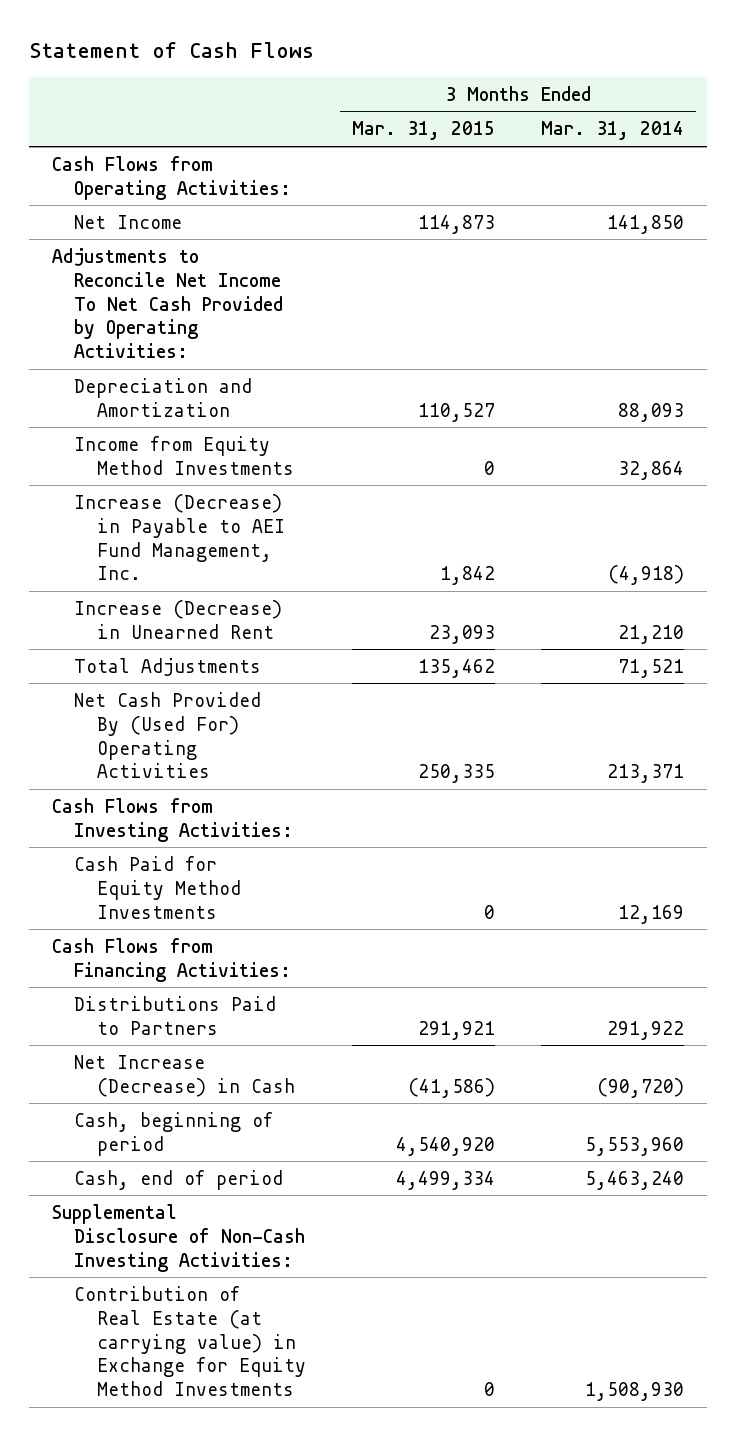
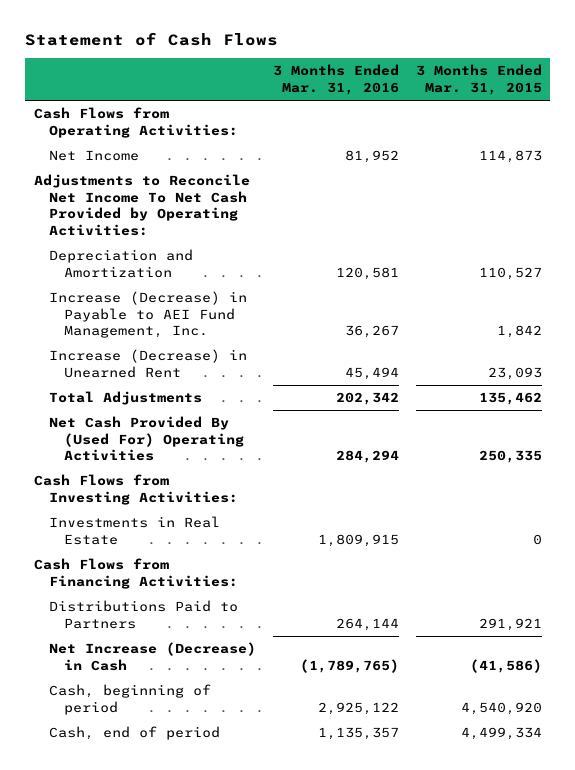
[541,121,685,141] Mar. 31, 2014 -> none
none -> [272,64,399,95] 3 Months Ended Mar. 31, 2016
[74,435,294,475] Income from Equity Method Investments -> none
[74,855,241,919] Cash Paid for Equity Method Investments -> none
none -> [48,516,220,545] Investments in Real Estate
[52,1203,306,1272] Supplemental Disclosure of Non-Cash Investing Activities: -> none
[74,1285,306,1397] Contribution of Real Estate (at carrying value) in Exchange for Equity Method Investments -> none

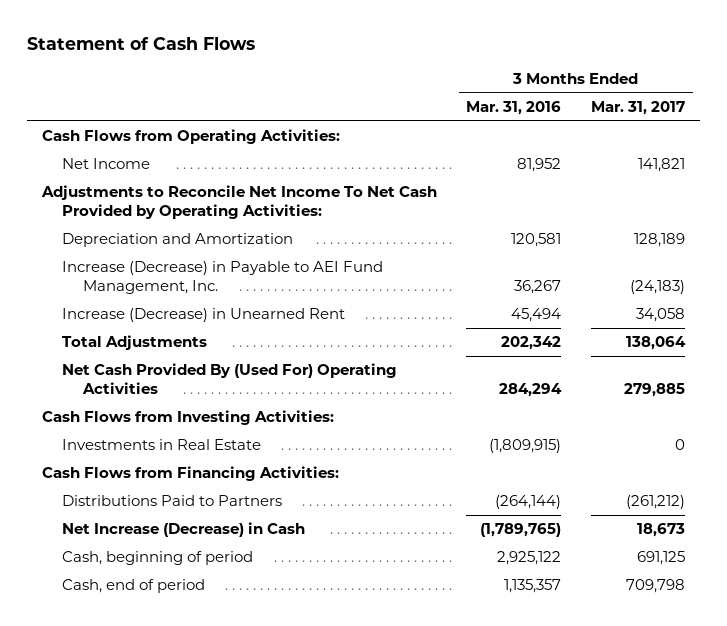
[415,64,542,95] 3 Months Ended Mar. 31, 2015 -> none
none -> [591,101,686,116] Mar. 31, 2017
[317,533,399,547] 1,809,915 -> [489,439,562,454] (1,809,915)
[335,617,399,631] 264,144 -> [495,495,562,510] (264,144)

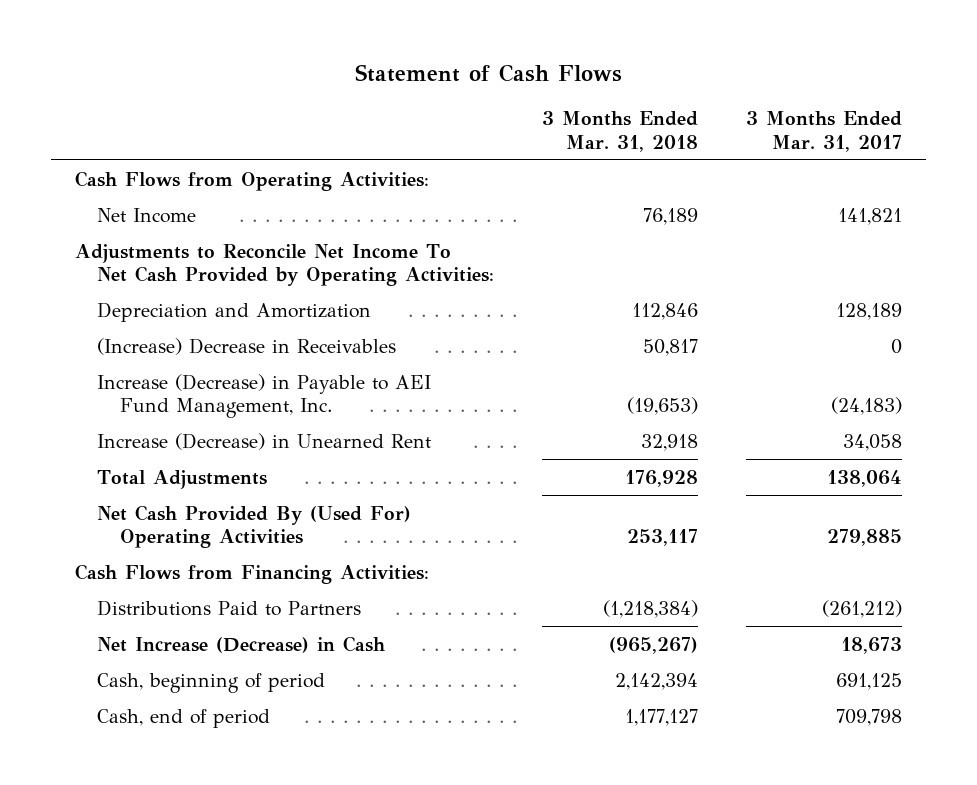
[466,101,562,116] Mar. 31, 2016 -> none
none -> [542,111,699,152] 3 Months Ended Mar. 31, 2018
none -> [97,337,397,355] (Increase) Decrease in Receivables
[41,410,334,426] Cash Flows from Investing Activities: -> none
[62,439,262,451] Investments in Real Estate -> none

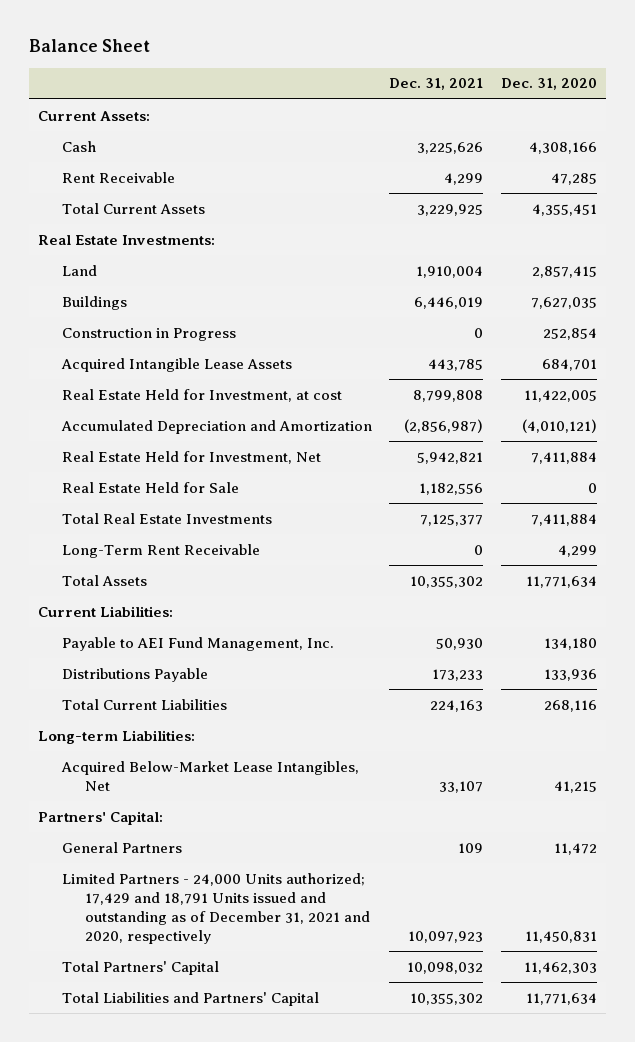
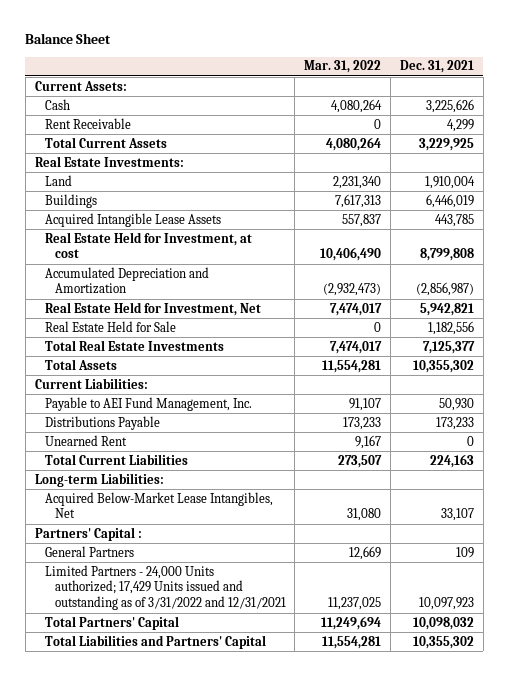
[500,78,597,91] Dec. 31, 2020 -> none
none -> [304,60,382,74] Mar. 31, 2022
[61,327,236,341] Construction in Progress -> none
[61,543,260,558] Long-Term Rent Receivable -> none
none -> [44,434,127,446] Unearned Rent
[37,810,163,825] Partners' Capital: -> [34,526,142,541] Partners' Capital :
[61,872,371,944] Limited Partners - 24,000 Units authorized; 17,429 and 18,791 Units issued and outstanding as of December 31, 2021 and 2020, respectively -> [44,564,286,611] Limited Partners - 24,000 Units authorized; 17,429 Units issued and outstanding as of 3/31/2022 and 12/31/2021

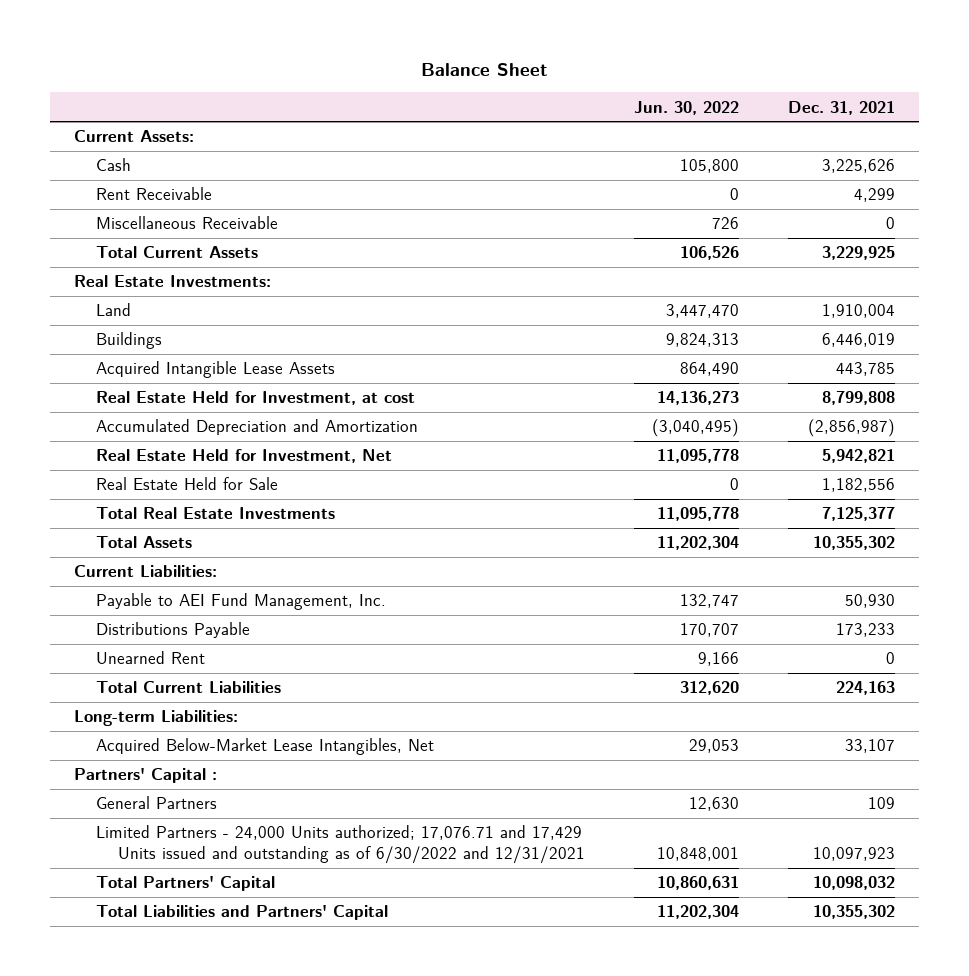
[304,60,382,74] Mar. 31, 2022 -> none
none -> [634,100,740,115] Jun. 30, 2022
none -> [96,216,279,230] Miscellaneous Receivable
[44,564,286,611] Limited Partners - 24,000 Units authorized; 17,429 Units issued and outstanding as of 3/31/2022 and 12/31/2021 -> [96,825,586,865] Limited Partners - 24,000 Units authorized; 17,076.71 and 17,429 Units issued and outstanding as of 6/30/2022 and 12/31/2021

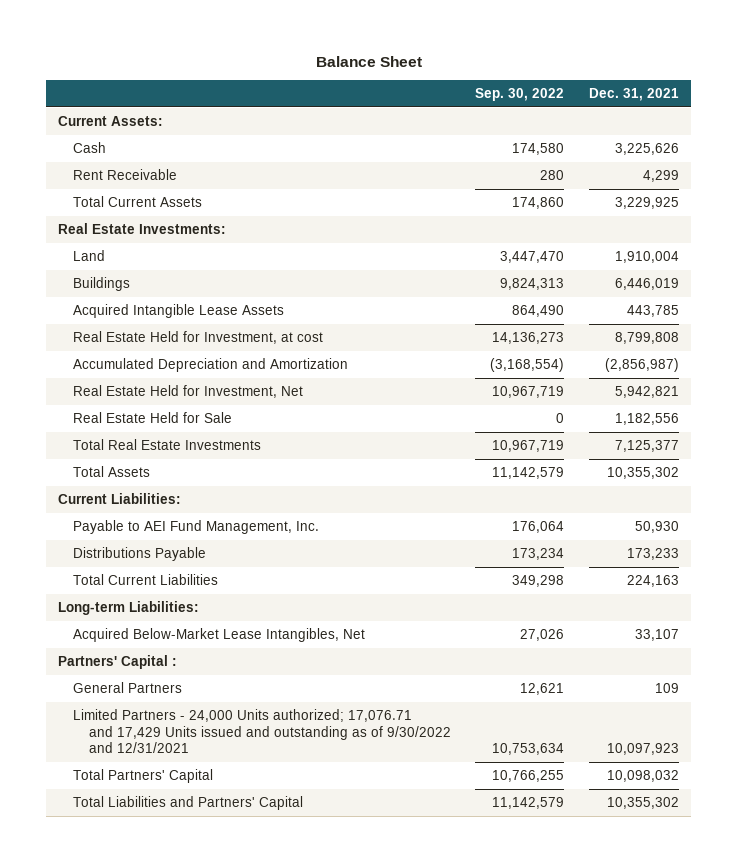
[634,100,740,115] Jun. 30, 2022 -> none
none -> [475,88,565,102] Sep. 30, 2022
[96,216,279,230] Miscellaneous Receivable -> none
[96,651,206,665] Unearned Rent -> none
[96,825,586,865] Limited Partners - 24,000 Units authorized; 17,076.71 and 17,429 Units issued and outstanding as of 6/30/2022 and 12/31/2021 -> [73,709,451,754] Limited Partners - 24,000 Units authorized; 17,076.71 and 17,429 Units issued and outstanding as of 9/30/2022 and 12/31/2021

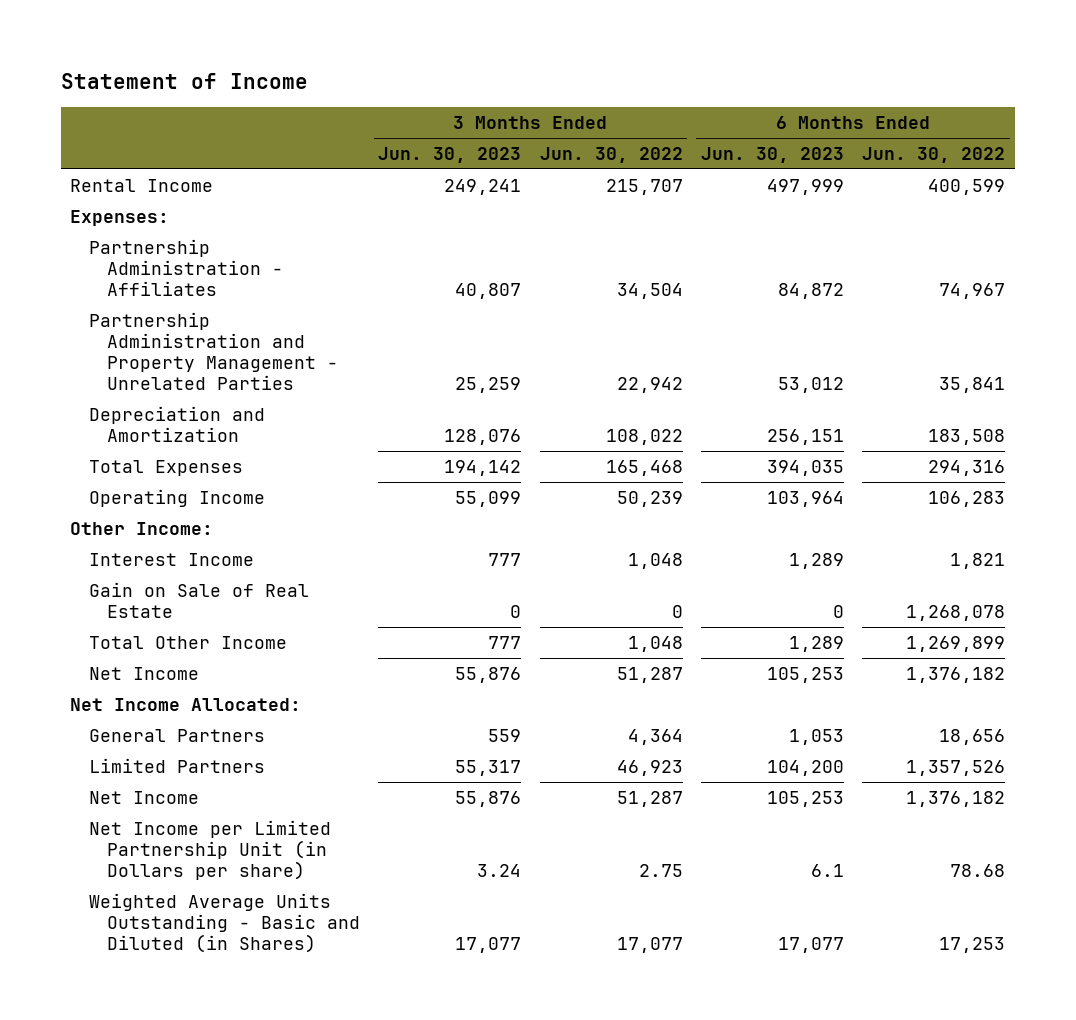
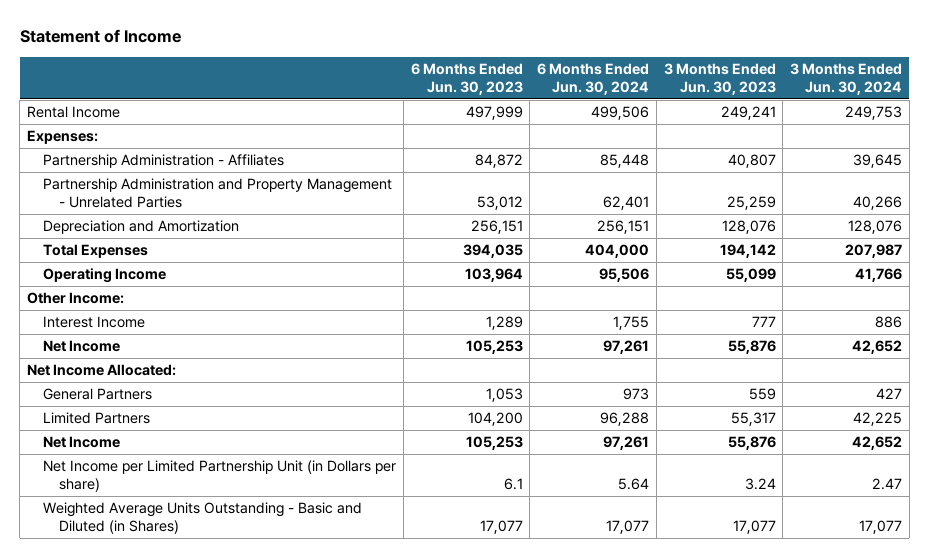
[539,147,683,164] Jun. 30, 2022 -> none
[862,147,1006,164] Jun. 30, 2022 -> none
none -> [537,62,650,95] 6 Months Ended Jun. 30, 2024
none -> [789,62,902,95] 3 Months Ended Jun. 30, 2024
[88,581,309,618] Gain on Sale of Real Estate -> none
[88,635,287,649] Total Other Income -> none

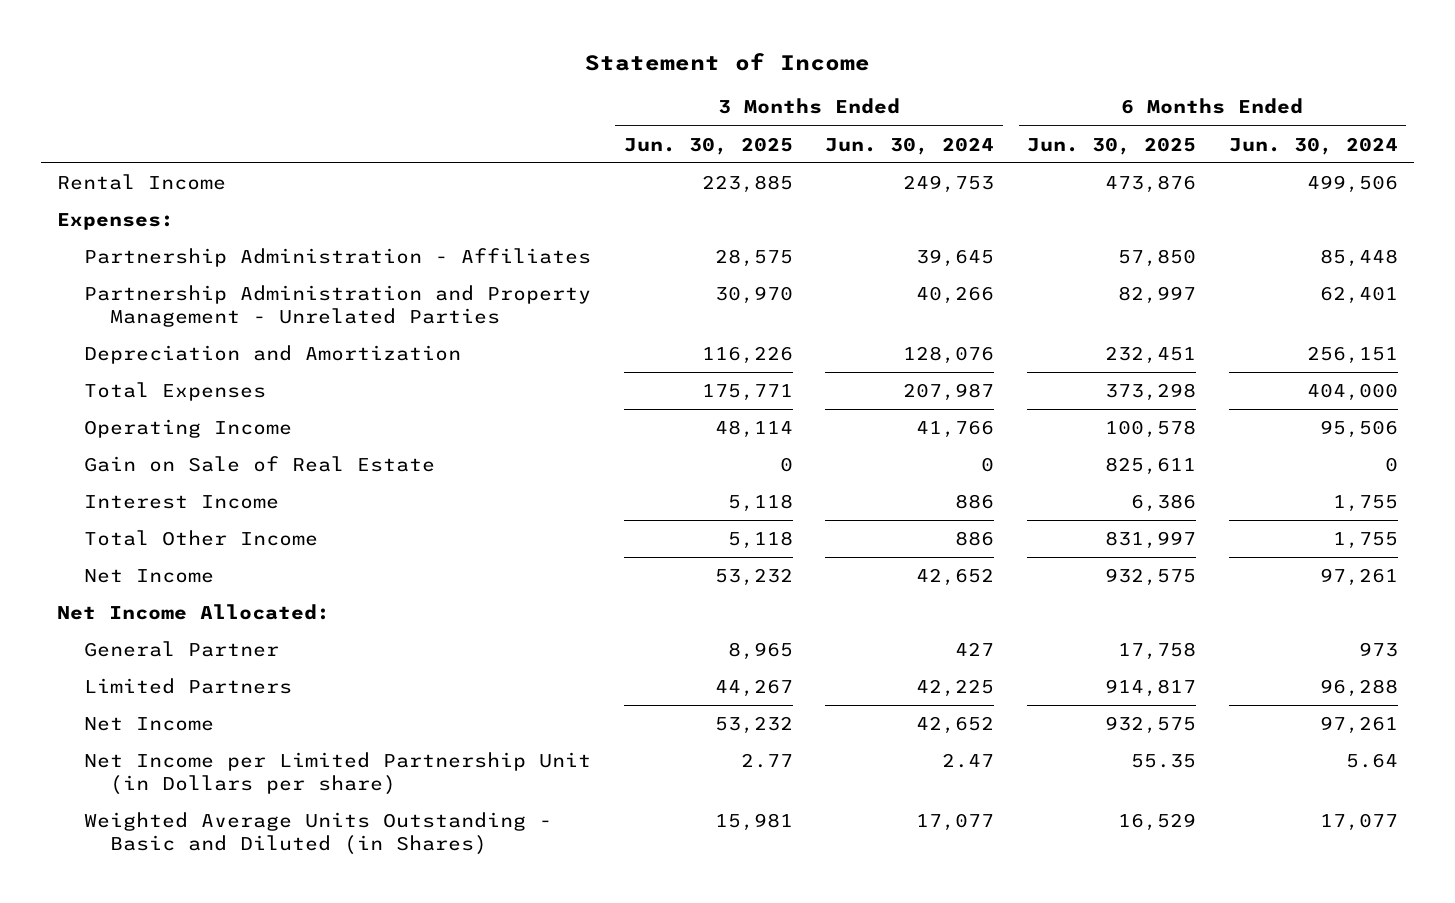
[410,62,523,95] 6 Months Ended Jun. 30, 2023 -> none
[663,62,776,95] 3 Months Ended Jun. 30, 2023 -> none
none -> [623,136,793,155] Jun. 30, 2025
none -> [1027,136,1197,155] Jun. 30, 2025
[27,292,125,305] Other Income: -> none
none -> [83,456,435,473] Gain on Sale of Real Estate
none -> [83,530,318,547] Total Other Income
[43,388,153,401] General Partners -> [83,641,279,658] General Partner

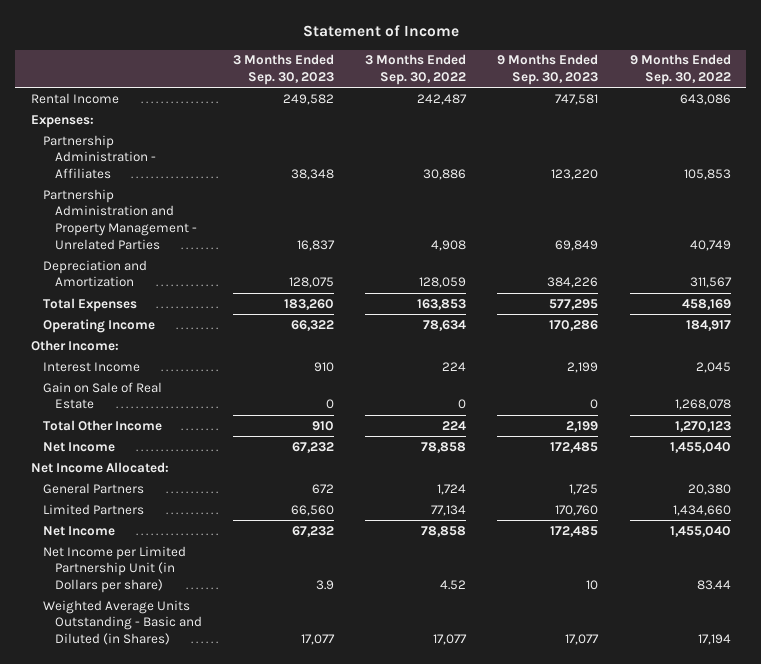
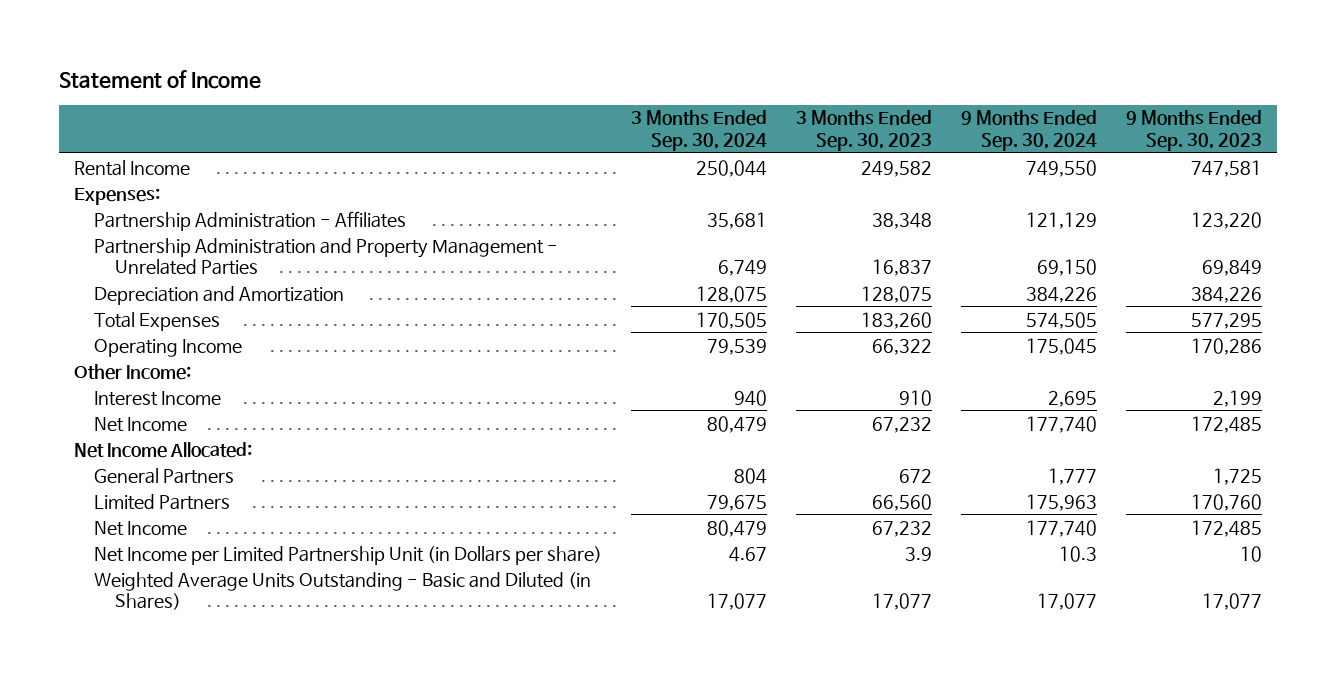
[365,54,467,86] 3 Months Ended Sep. 30, 2022 -> none
[629,54,731,86] 9 Months Ended Sep. 30, 2022 -> none
none -> [631,110,768,152] 3 Months Ended Sep. 30, 2024
none -> [961,110,1098,152] 9 Months Ended Sep. 30, 2024
[42,381,162,410] Gain on Sale of Real Estate -> none
[42,419,162,431] Total Other Income -> none

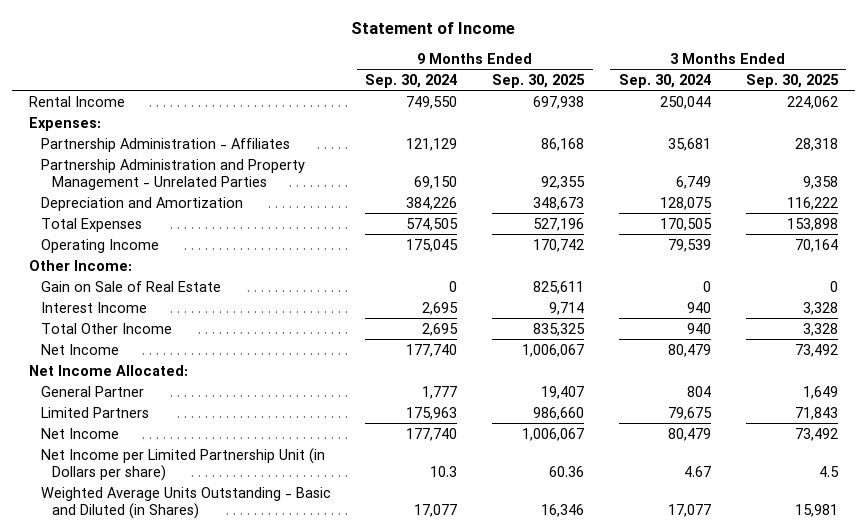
[796,110,933,152] 3 Months Ended Sep. 30, 2023 -> none
[1126,110,1263,152] 9 Months Ended Sep. 30, 2023 -> none
none -> [492,74,586,89] Sep. 30, 2025
none -> [745,74,839,89] Sep. 30, 2025
none -> [40,280,221,292] Gain on Sale of Real Estate
none -> [40,322,172,334] Total Other Income
[94,467,235,484] General Partners -> [40,385,144,397] General Partner

